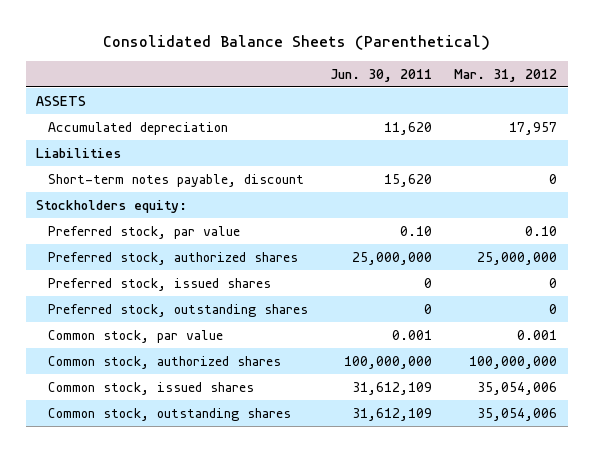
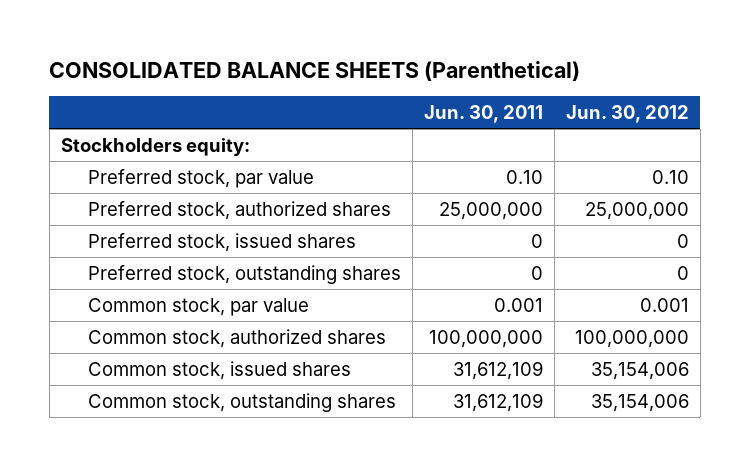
[102,35,490,51] Consolidated Balance Sheets (Parenthetical) -> [49,60,581,81] CONSOLIDATED BALANCE SHEETS (Parenthetical)
[453,68,557,82] Mar. 31, 2012 -> none
none -> [565,105,689,124] Jun. 30, 2012
[36,95,87,106] ASSETS -> none
[48,121,229,135] Accumulated depreciation -> none
[36,147,122,158] Liabilities -> none
[48,173,305,187] Short-term notes payable, discount -> none

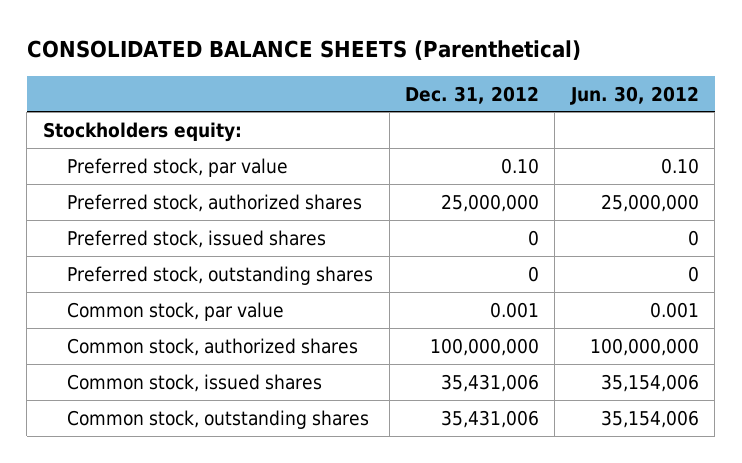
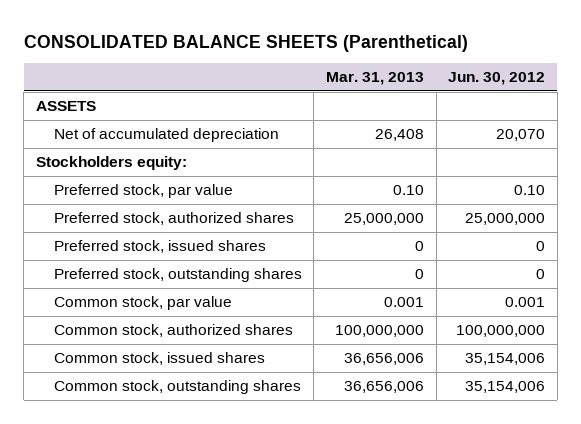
[405,85,540,104] Dec. 31, 2012 -> none
none -> [325,72,424,86] Mar. 31, 2013
none -> [35,101,96,112] ASSETS
none -> [53,128,279,143] Net of accumulated depreciation

